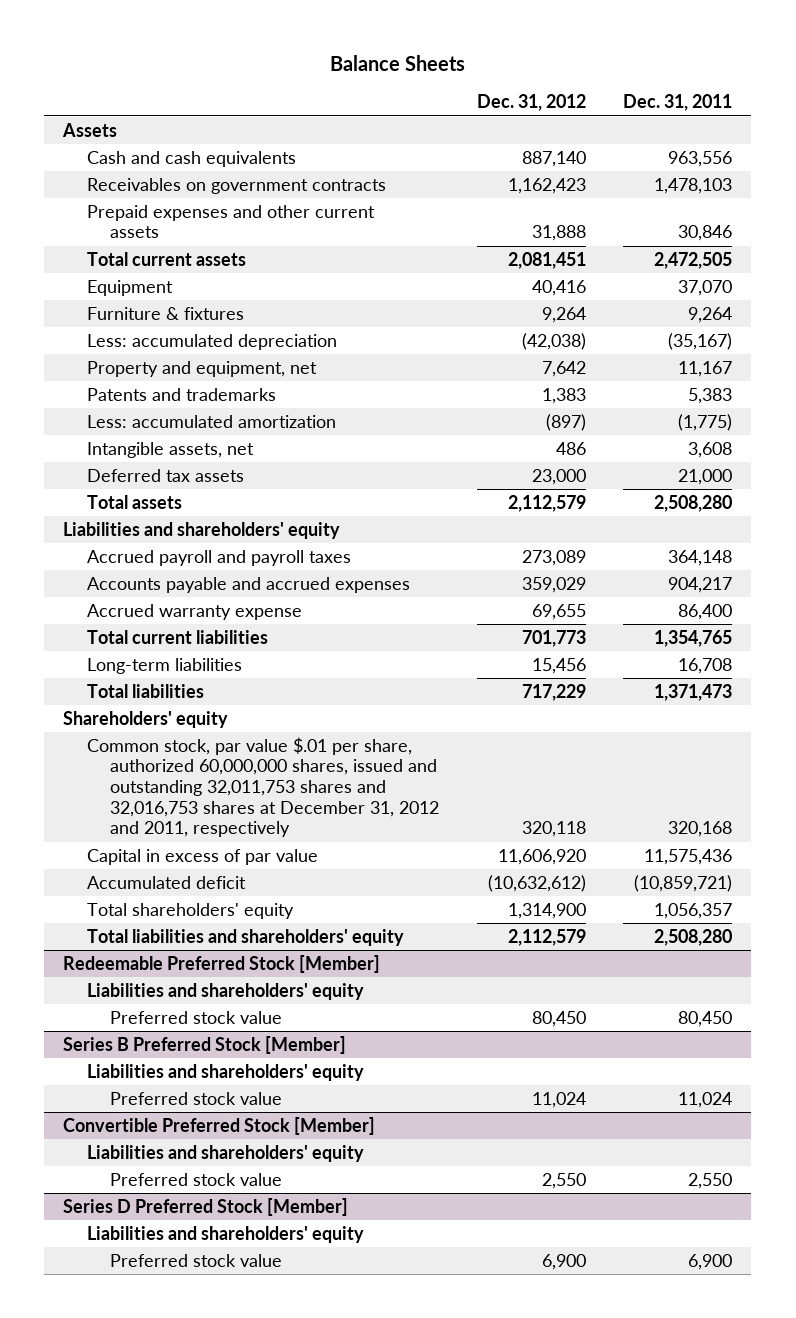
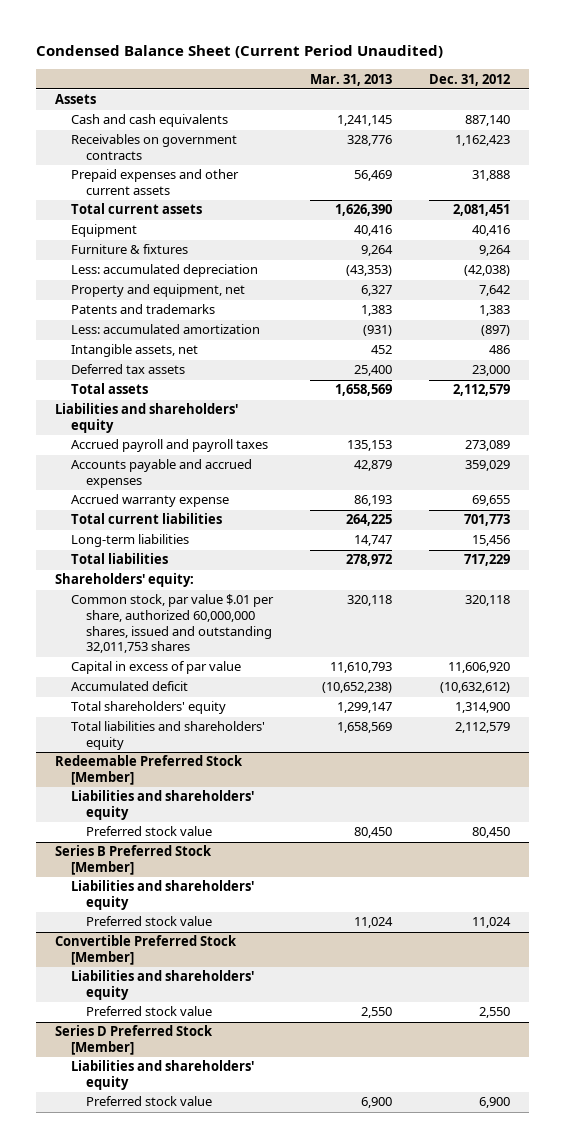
[329,55,465,72] Balance Sheets -> [36,45,444,59] Condensed Balance Sheet (Current Period Unaudited)
[623,94,733,112] Dec. 31, 2011 -> none
none -> [309,73,392,86] Mar. 31, 2013
[63,710,229,728] Shareholders' equity -> [54,573,194,588] Shareholders' equity:
[86,736,439,838] Common stock, par value $.01 per share, authorized 60,000,000 shares, issued and outstanding 32,011,753 shares and 32,016,753 shares at December 31, 2012 and 2011, respectively -> [70,594,274,654] Common stock, par value $.01 per share, authorized 60,000,000 shares, issued and outstanding 32,011,753 shares

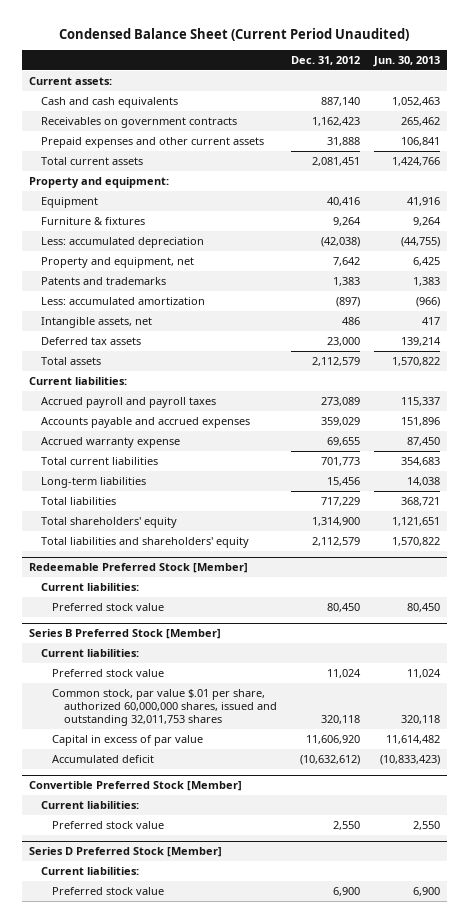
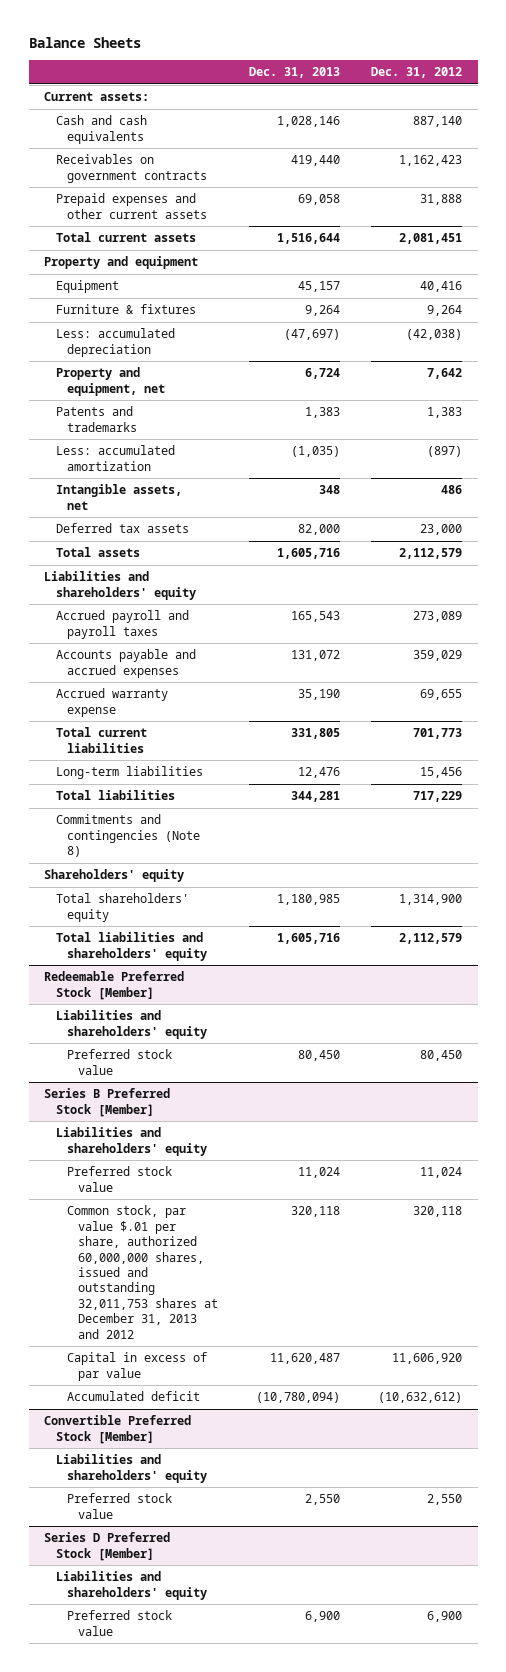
[59,28,410,42] Condensed Balance Sheet (Current Period Unaudited) -> [28,36,141,48] Balance Sheets
[372,56,440,68] Jun. 30, 2013 -> none
none -> [249,67,341,79] Dec. 31, 2013
[29,176,170,188] Property and equipment: -> [44,256,199,270] Property and equipment
[29,376,128,385] Current liabilities: -> none
none -> [44,571,196,600] Liabilities and shareholders' equity
none -> [55,814,201,858] Commitments and contingencies (Note 8)
none -> [44,869,185,883] Shareholders' equity
[40,582,139,591] Current liabilities: -> none
none -> [55,1010,208,1039] Liabilities and shareholders' equity
[40,648,139,657] Current liabilities: -> none
none -> [55,1127,208,1156] Liabilities and shareholders' equity
[52,688,277,727] Common stock, par value $.01 per share, authorized 60,000,000 shares, issued and outstanding 32,011,753 shares -> [67,1205,219,1339] Common stock, par value $.01 per share, authorized 60,000,000 shares, issued and outstanding 32,011,753 shares at December 31, 2013 and 2012
[40,800,139,809] Current liabilities: -> none
none -> [55,1454,208,1483] Liabilities and shareholders' equity
[40,866,139,875] Current liabilities: -> none
none -> [55,1571,208,1600] Liabilities and shareholders' equity

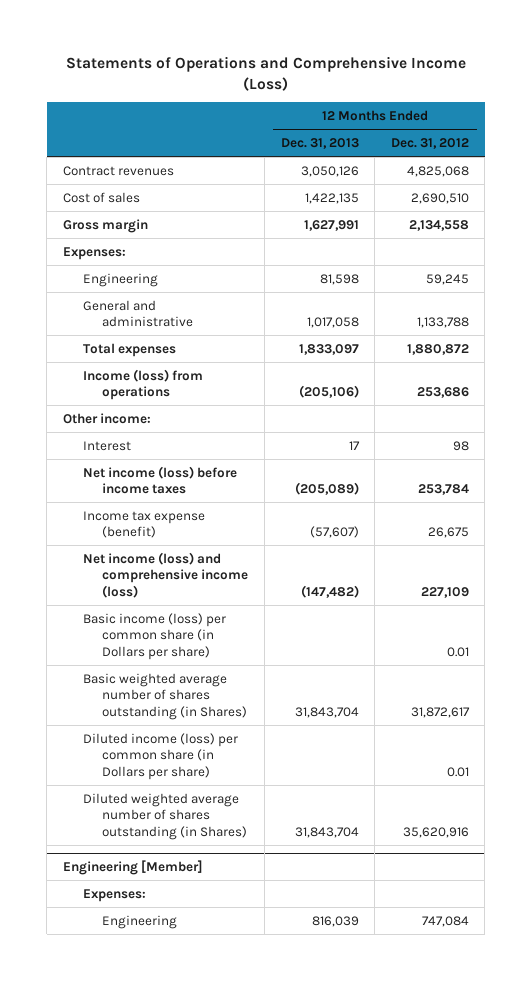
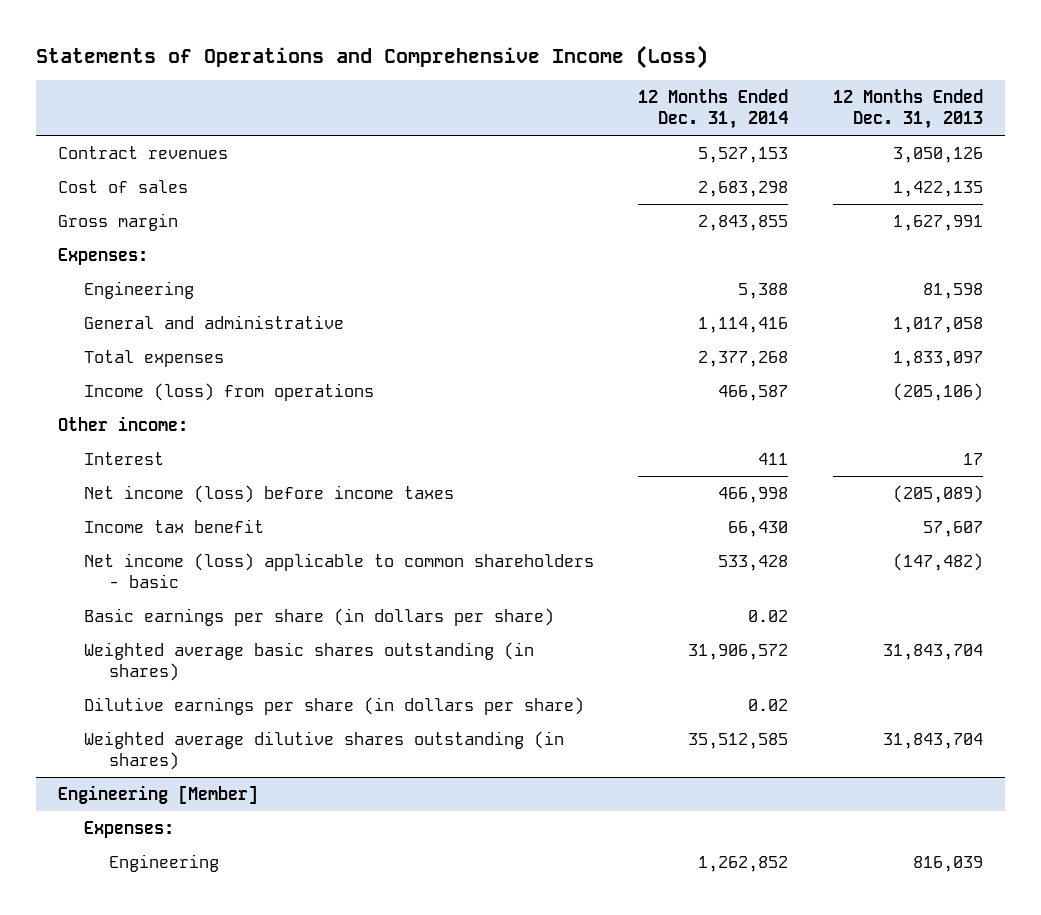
[390,137,469,149] Dec. 31, 2012 -> none
none -> [638,88,789,130] 12 Months Ended Dec. 31, 2014
[82,510,205,539] Income tax expense (benefit) -> [83,519,264,534] Income tax benefit
[309,526,359,539] (57,607) -> [922,521,983,538] 57,607
[82,551,249,598] Net income (loss) and comprehensive income (loss) -> [83,553,594,589] Net income (loss) applicable to common shareholders - basic
[82,612,226,660] Basic income (loss) per common share (in Dollars per share) -> [83,608,554,627] Basic earnings per share (in dollars per share)
[82,672,248,720] Basic weighted average number of shares outstanding (in Shares) -> [83,642,534,682] Weighted average basic shares outstanding (in shares)
[82,732,238,780] Diluted income (loss) per common share (in Dollars per share) -> [83,697,584,716] Dilutive earnings per share (in dollars per share)
[82,792,248,840] Diluted weighted average number of shares outstanding (in Shares) -> [83,731,564,771] Weighted average dilutive shares outstanding (in shares)

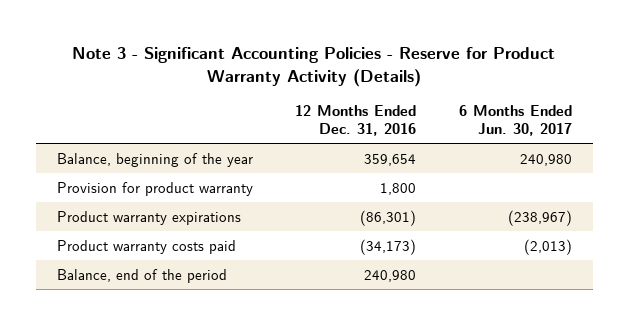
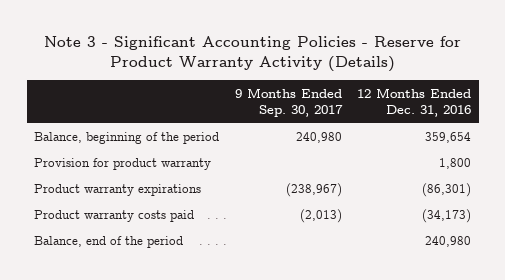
[458,105,572,136] 6 Months Ended Jun. 30, 2017 -> none
none -> [234,87,343,117] 9 Months Ended Sep. 30, 2017
[56,152,253,167] Balance, beginning of the year -> [34,131,220,144] Balance, beginning of the period

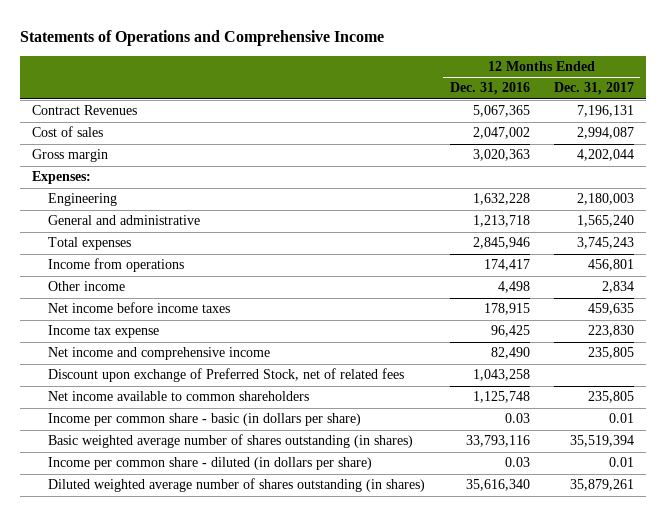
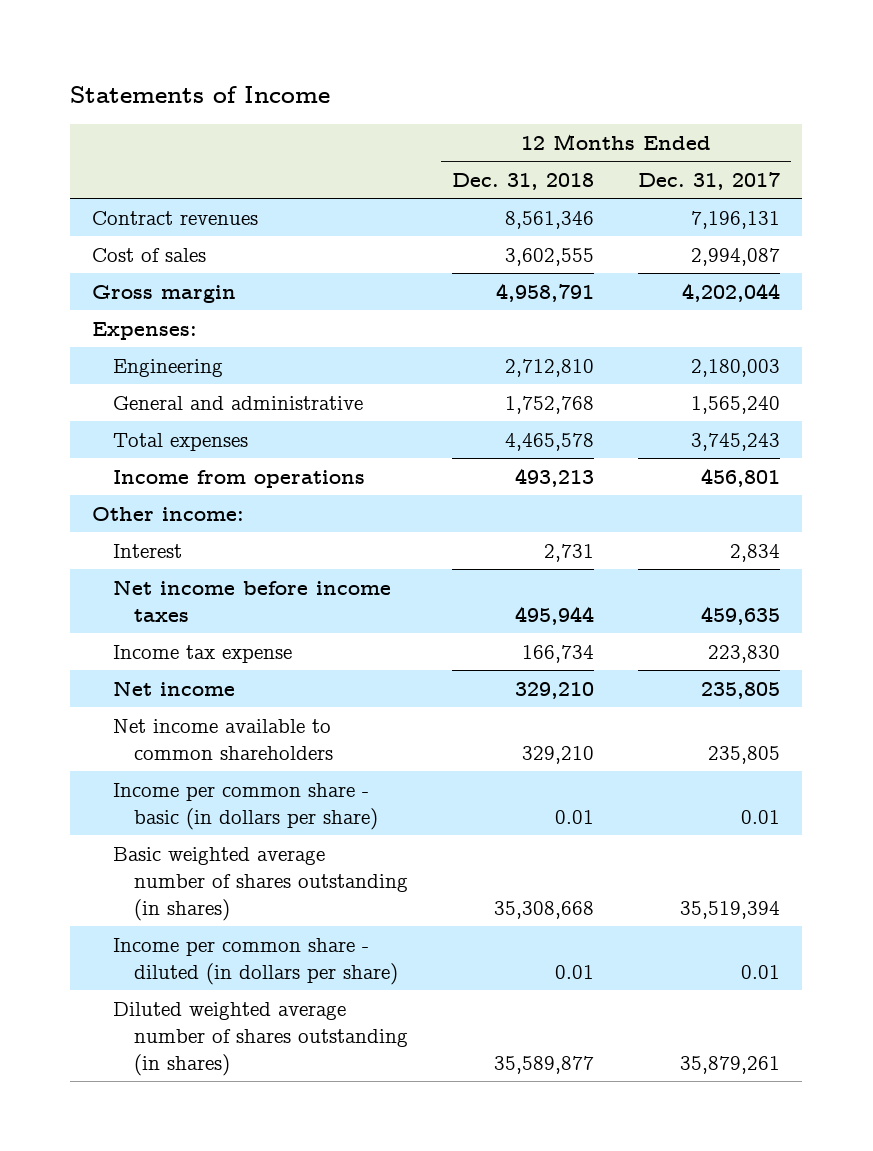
[20,29,385,46] Statements of Operations and Comprehensive Income -> [70,86,331,104] Statements of Income
[449,82,530,96] Dec. 31, 2016 -> none
none -> [452,173,595,191] Dec. 31, 2018
[32,105,138,116] Contract Revenues -> [92,210,259,225] Contract revenues
none -> [92,506,245,521] Other income:
[47,281,125,292] Other income -> [113,543,183,558] Interest
[47,368,404,383] Discount upon exchange of Preferred Stock, net of related fees -> none
[47,347,270,361] Net income and comprehensive income -> [113,680,236,696] Net income

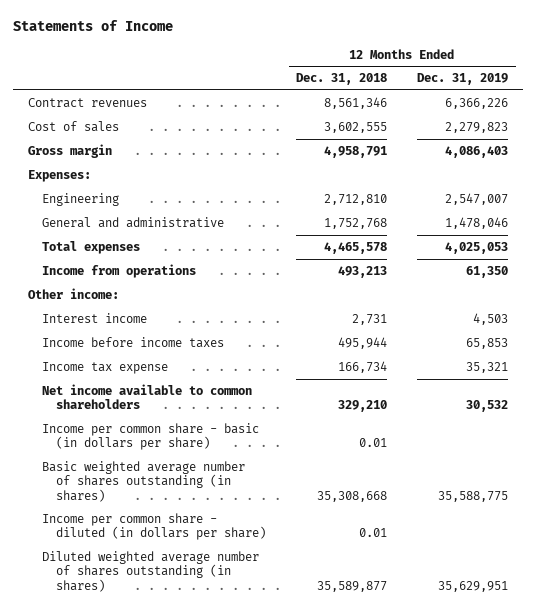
[638,172,781,191] Dec. 31, 2017 -> none
none -> [417,73,509,86] Dec. 31, 2019
[113,543,183,558] Interest -> [41,312,147,323] Interest income
[113,579,392,622] Net income before income taxes -> [41,336,224,348] Income before income taxes
[113,680,236,696] Net income -> none

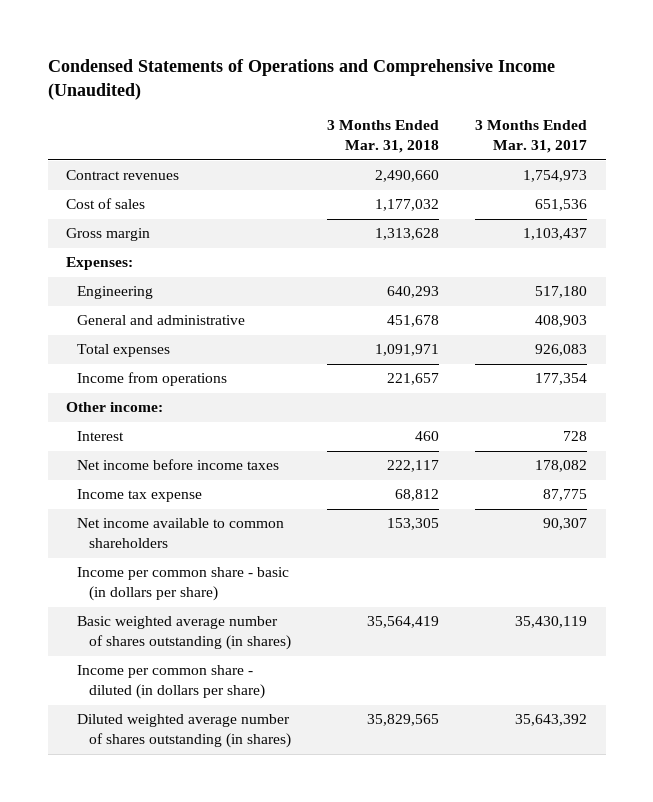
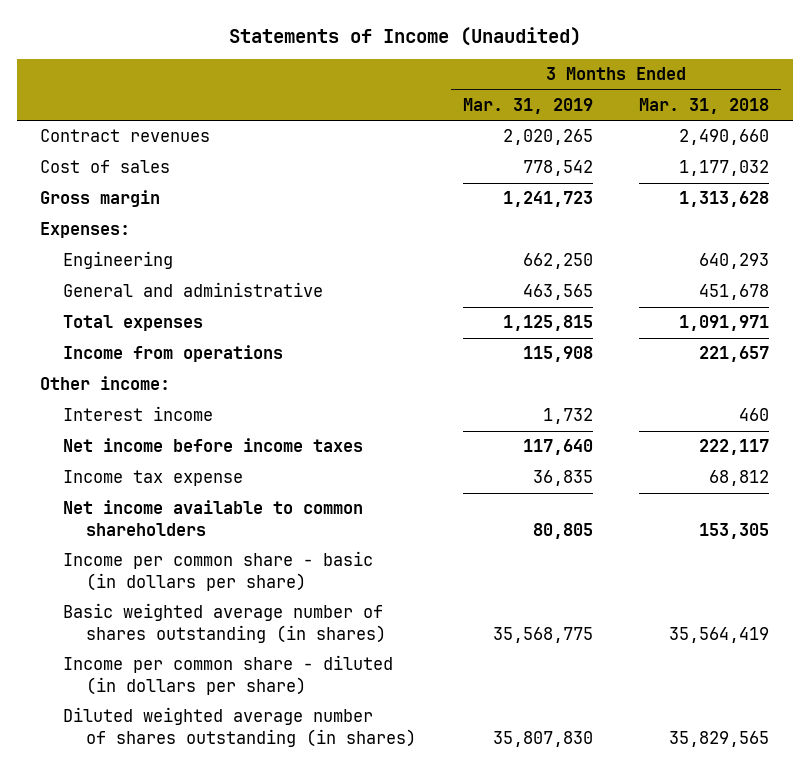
[47,58,555,100] Condensed Statements of Operations and Comprehensive Income (Unaudited) -> [228,26,581,46] Statements of Income (Unaudited)
[475,120,588,154] 3 Months Ended Mar. 31, 2017 -> none
none -> [462,97,593,114] Mar. 31, 2019
[77,431,125,442] Interest -> [63,406,214,422] Interest income

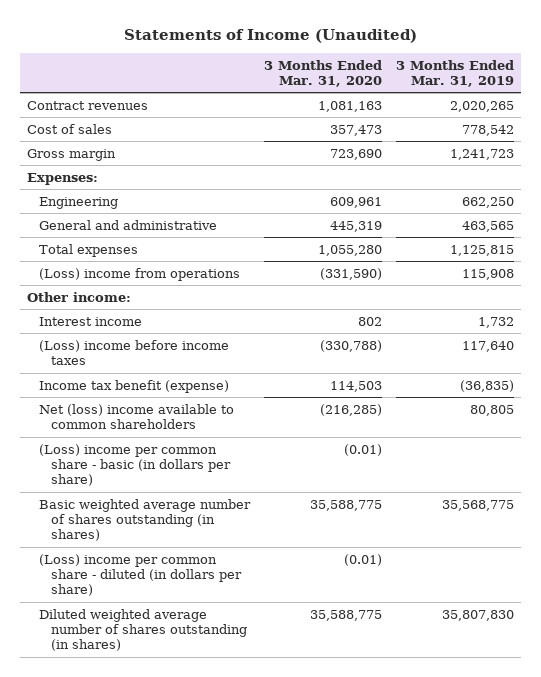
[639,97,770,114] Mar. 31, 2018 -> none
none -> [263,59,382,87] 3 Months Ended Mar. 31, 2020
[63,345,284,363] Income from operations -> [38,267,240,281] (Loss) income from operations
[63,438,364,453] Net income before income taxes -> [38,339,229,366] (Loss) income before income taxes
[63,470,244,487] Income tax expense -> [38,379,229,393] Income tax benefit (expense)
[532,470,593,487] 36,835 -> [460,379,515,392] (36,835)
[63,500,364,536] Net income available to common shareholders -> [38,403,234,430] Net (loss) income available to common shareholders
[63,551,374,591] Income per common share - basic (in dollars per share) -> [38,443,231,487] (Loss) income per common share - basic (in dollars per share)
[63,655,394,695] Income per common share - diluted (in dollars per share) -> [38,553,242,597] (Loss) income per common share - diluted (in dollars per share)

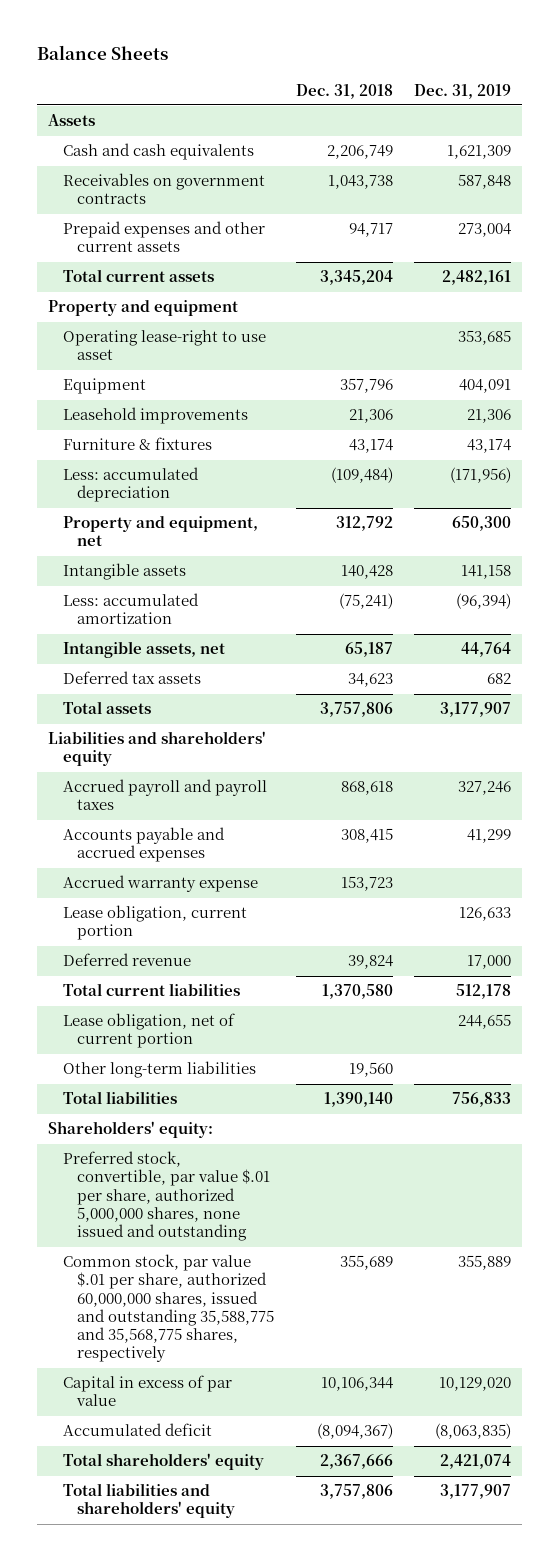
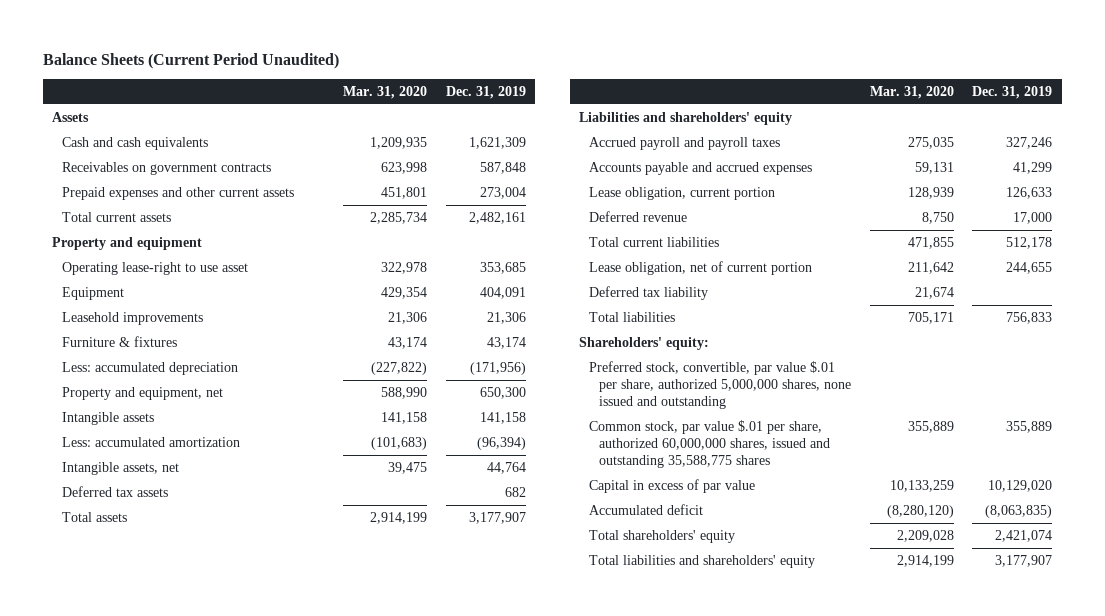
[37,45,169,61] Balance Sheets -> [43,52,340,69] Balance Sheets (Current Period Unaudited)
[295,83,393,99] Dec. 31, 2018 -> none
none -> [343,85,428,99] Mar. 31, 2020
[62,875,258,893] Accrued warranty expense -> none
[62,1061,256,1079] Other long-term liabilities -> none
none -> [589,286,709,301] Deferred tax liability
[62,1254,275,1363] Common stock, par value $.01 per share, authorized 60,000,000 shares, issued and outstanding 35,588,775 and 35,568,775 shares, respectively -> [589,420,831,468] Common stock, par value $.01 per share, authorized 60,000,000 shares, issued and outstanding 35,588,775 shares

